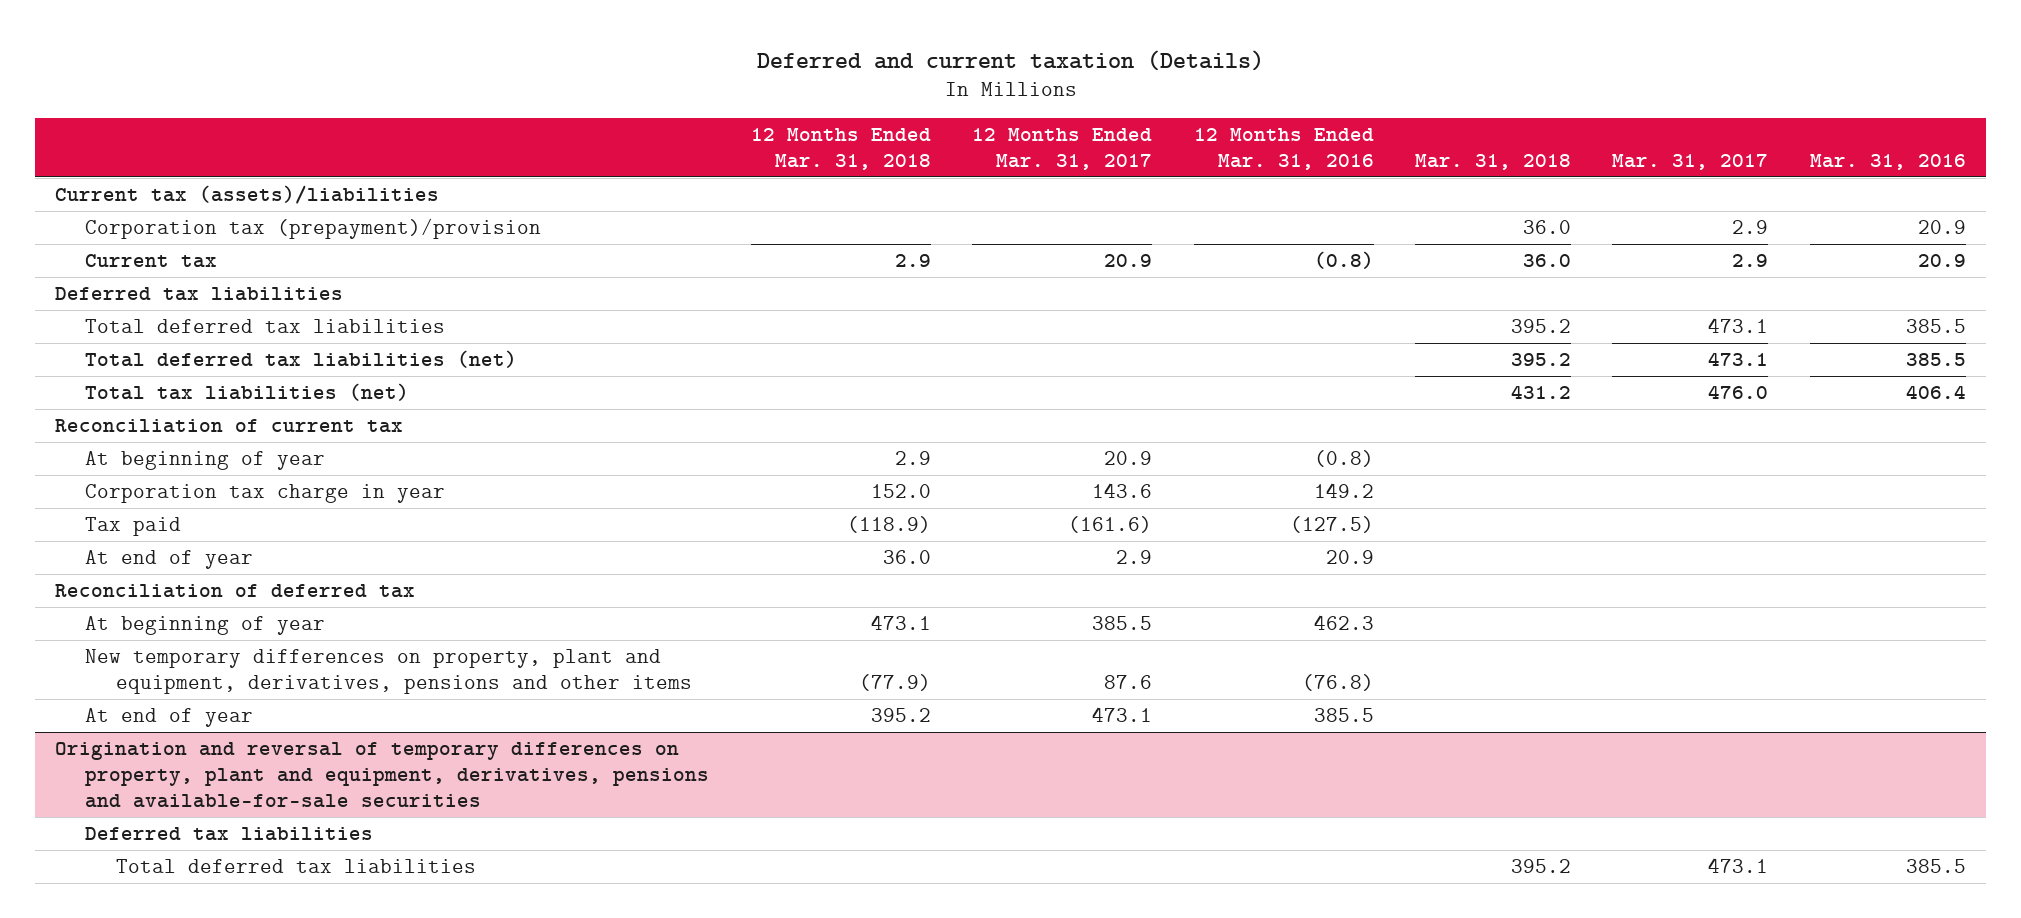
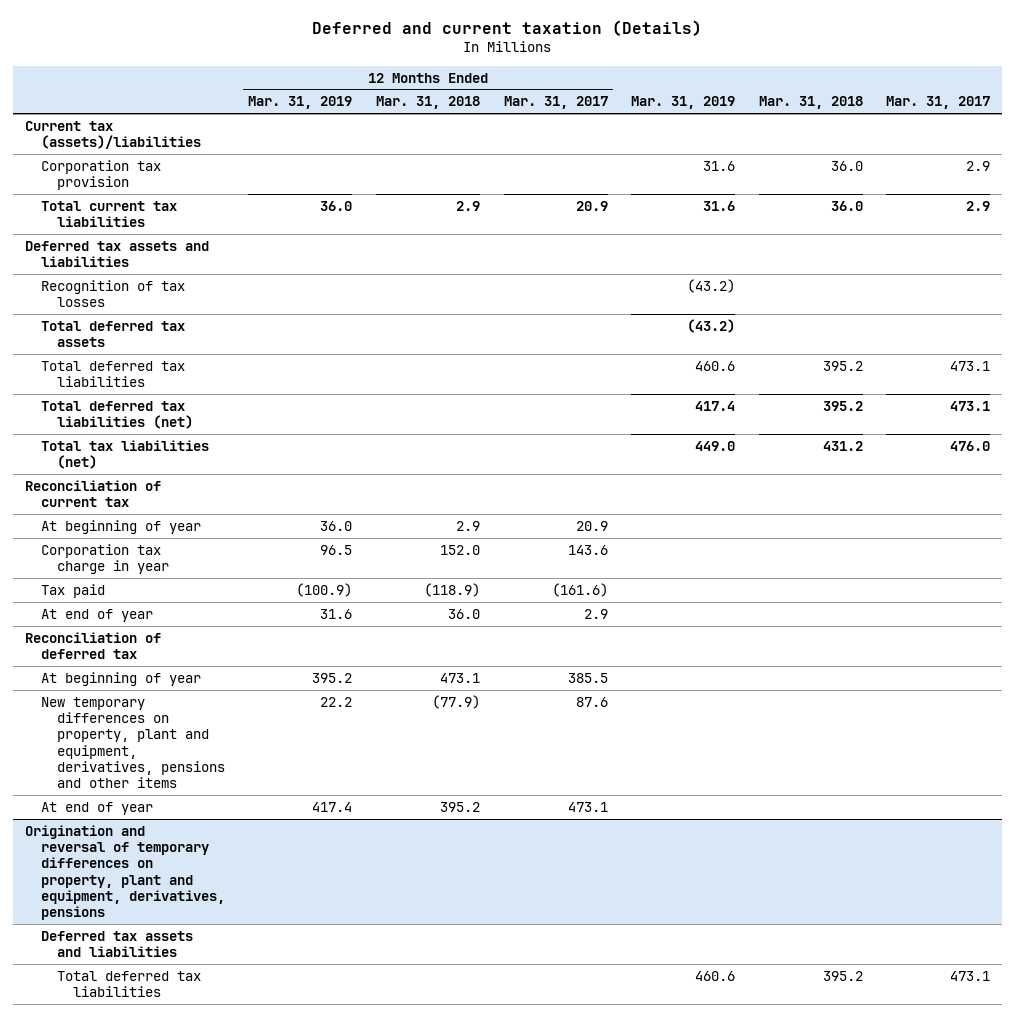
[1193,127,1374,170] 12 Months Ended Mar. 31, 2016 -> none
[1809,153,1966,170] Mar. 31, 2016 -> none
none -> [248,96,353,110] Mar. 31, 2019
none -> [631,96,736,110] Mar. 31, 2019
[85,218,542,240] Corporation tax (prepayment)/provision -> [40,159,161,191] Corporation tax provision
[85,254,218,269] Current tax -> [40,200,177,228] Total current tax liabilities
[55,287,344,302] Deferred tax liabilities -> [24,240,209,268] Deferred tax assets and liabilities
none -> [40,279,185,308] Recognition of tax losses
none -> [40,320,185,348] Total deferred tax assets
[55,742,710,809] Origination and reversal of temporary differences on property, plant and equipment, derivatives, pensions and available-for-sale securities -> [24,824,225,921] Origination and reversal of temporary differences on property, plant and equipment, derivatives, pensions
[85,827,374,842] Deferred tax liabilities -> [40,930,193,958] Deferred tax assets and liabilities

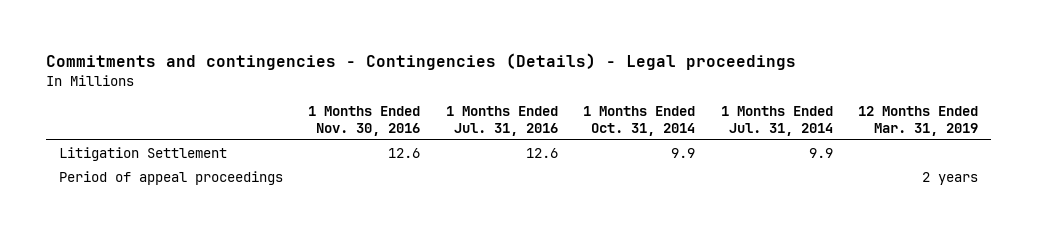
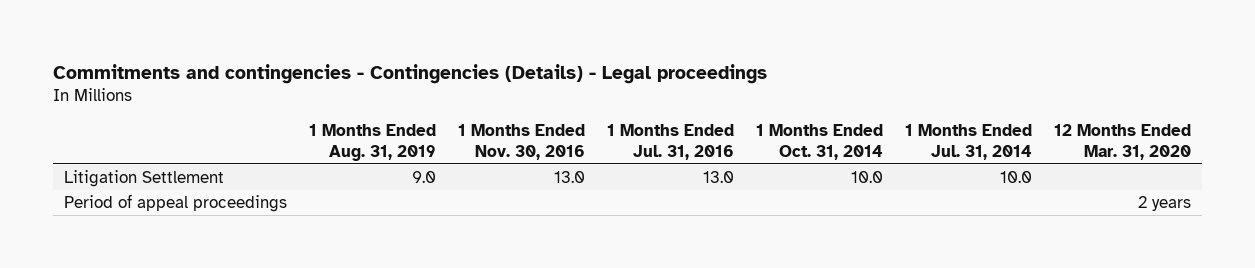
[858,106,979,136] 12 Months Ended Mar. 31, 2019 -> none
none -> [309,123,437,161] 1 Months Ended Aug. 31, 2019
none -> [1054,123,1192,160] 12 Months Ended Mar. 31, 2020
[388,147,421,158] 12.6 -> [554,171,586,184] 13.0
[525,147,558,158] 12.6 -> [703,171,735,184] 13.0
[671,147,696,158] 9.9 -> [851,171,884,184] 10.0
[808,147,833,158] 9.9 -> [1000,171,1033,184] 10.0

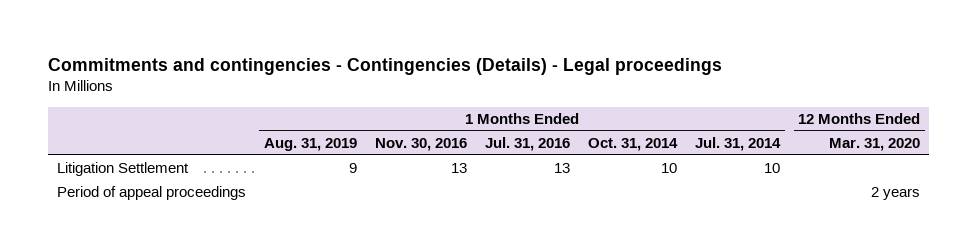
[412,171,437,184] 9.0 -> [348,163,357,174] 9
[554,171,586,184] 13.0 -> [450,163,467,174] 13
[703,171,735,184] 13.0 -> [553,163,570,174] 13
[851,171,884,184] 10.0 -> [661,163,678,174] 10
[1000,171,1033,184] 10.0 -> [764,163,781,174] 10

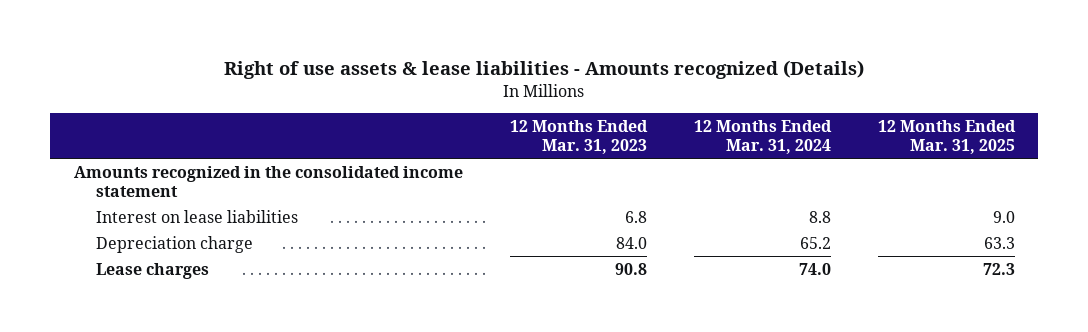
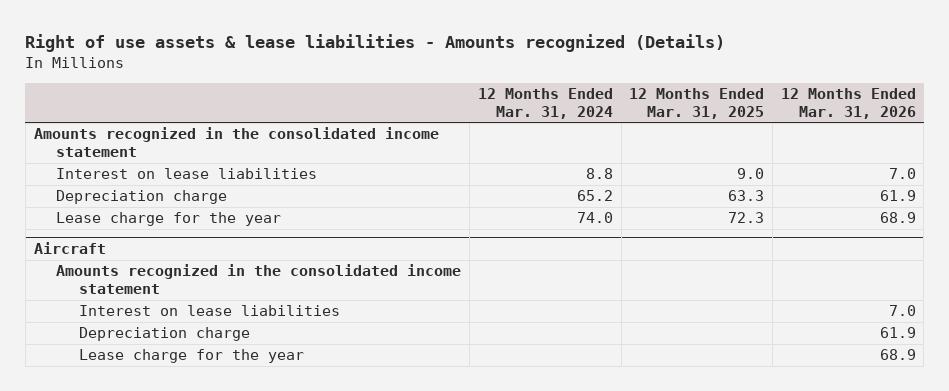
[509,119,648,155] 12 Months Ended Mar. 31, 2023 -> none
none -> [780,87,916,119] 12 Months Ended Mar. 31, 2026
[96,262,210,279] Lease charges -> [56,212,282,227] Lease charge for the year
none -> [33,242,106,255] Aircraft
none -> [56,264,462,295] Amounts recognized in the consolidated income statement
none -> [78,305,340,317] Interest on lease liabilities
none -> [78,327,250,342] Depreciation charge
none -> [78,349,304,364] Lease charge for the year

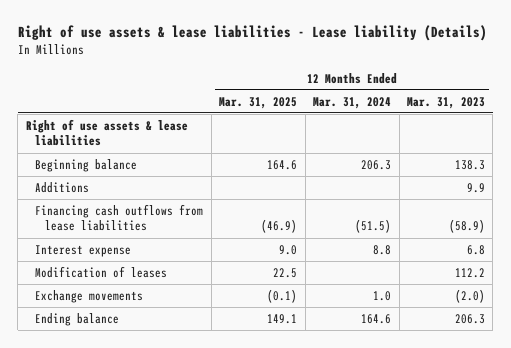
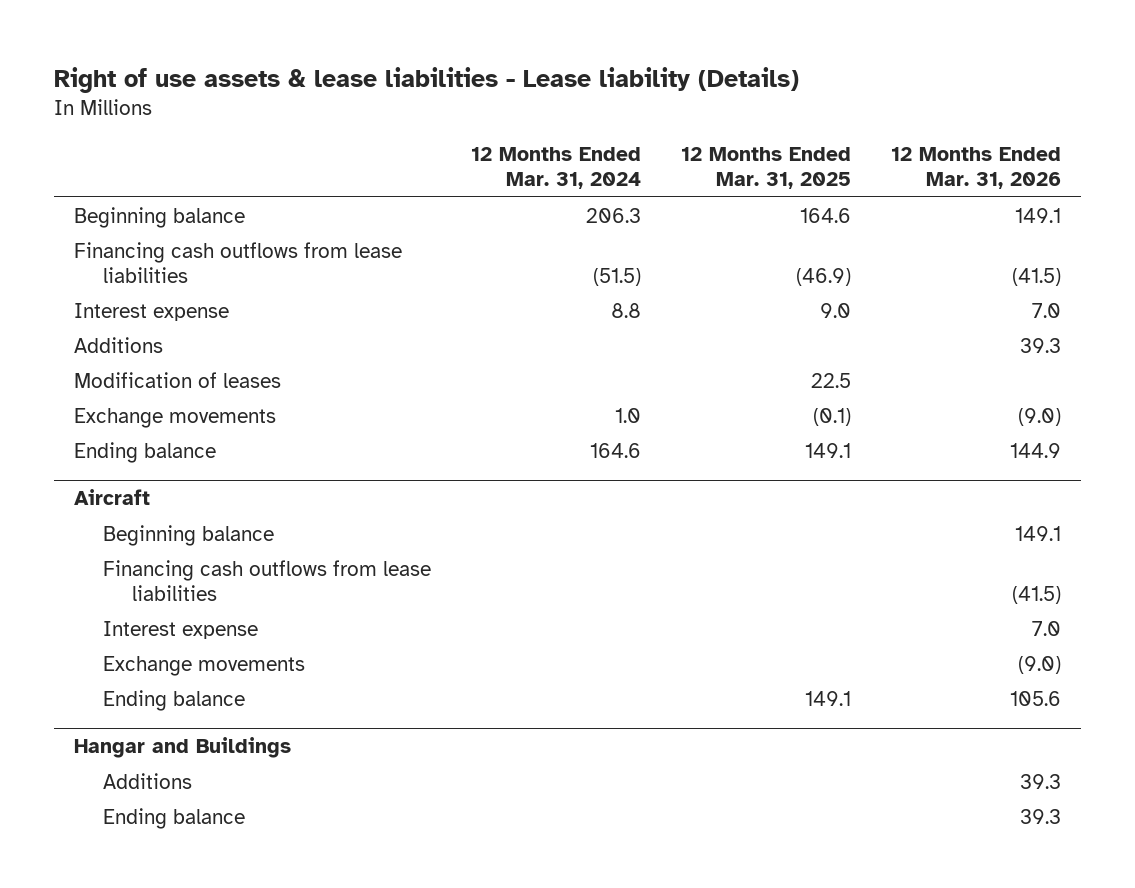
[407,96,486,109] Mar. 31, 2023 -> none
none -> [890,147,1061,190] 12 Months Ended Mar. 31, 2026
[25,118,188,147] Right of use assets & lease liabilities -> none
[35,181,90,193] Additions -> [73,336,163,353] Additions
none -> [73,489,150,506] Aircraft
none -> [103,524,275,546] Beginning balance
none -> [103,559,432,601] Financing cash outflows from lease liabilities
none -> [103,620,259,639] Interest expense
none -> [103,655,306,676] Exchange movements
none -> [103,689,246,711] Ending balance
none -> [73,737,291,759] Hangar and Buildings
none -> [103,772,193,789] Additions
none -> [103,807,246,829] Ending balance

